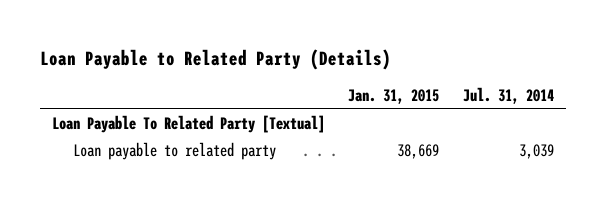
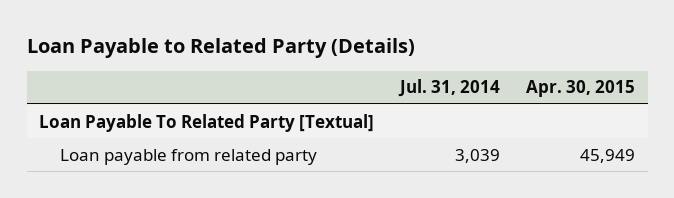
[348,89,440,105] Jan. 31, 2015 -> none
none -> [525,80,635,98] Apr. 30, 2015
[72,142,276,161] Loan payable to related party -> [59,148,317,165] Loan payable from related party

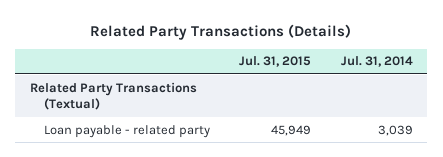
[26,38,415,59] Loan Payable to Related Party (Details) -> [90,23,352,40] Related Party Transactions (Details)
[525,80,635,98] Apr. 30, 2015 -> none
none -> [239,56,312,68] Jul. 31, 2015
[39,113,375,132] Loan Payable To Related Party [Textual] -> none
none -> [30,81,198,111] Related Party Transactions (Textual)
[59,148,317,165] Loan payable from related party -> [43,124,210,138] Loan payable - related party

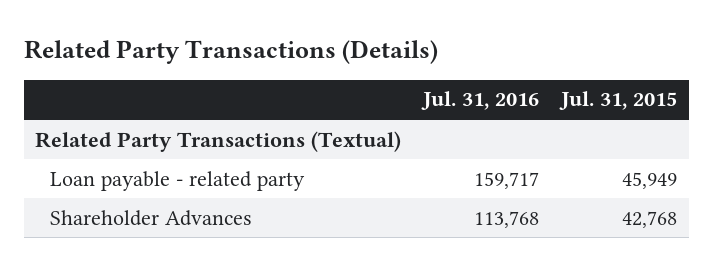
[340,56,413,68] Jul. 31, 2014 -> none
none -> [421,91,540,111] Jul. 31, 2016
none -> [50,209,253,226] Shareholder Advances

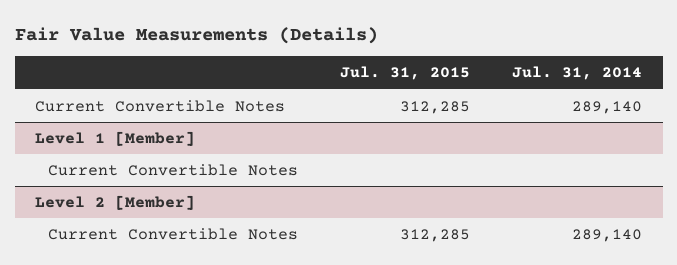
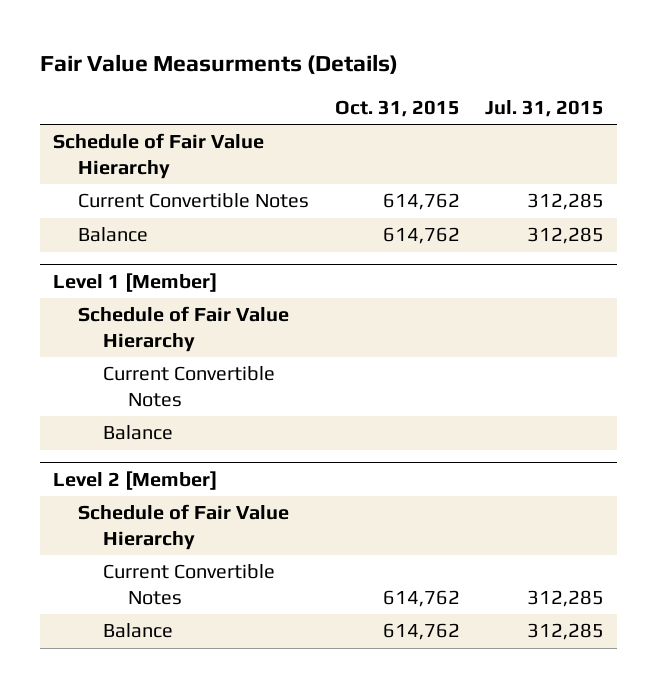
[14,26,378,44] Fair Value Measurements (Details) -> [39,53,398,74] Fair Value Measurments (Details)
[511,66,642,81] Jul. 31, 2014 -> none
none -> [334,99,460,117] Oct. 31, 2015
none -> [52,133,264,179] Schedule of Fair Value Hierarchy
none -> [77,227,148,243] Balance
none -> [77,306,289,352] Schedule of Fair Value Hierarchy
none -> [102,425,173,441] Balance
none -> [77,504,289,550] Schedule of Fair Value Hierarchy
none -> [102,623,173,639] Balance

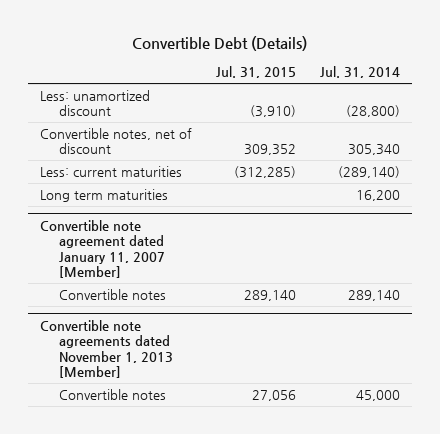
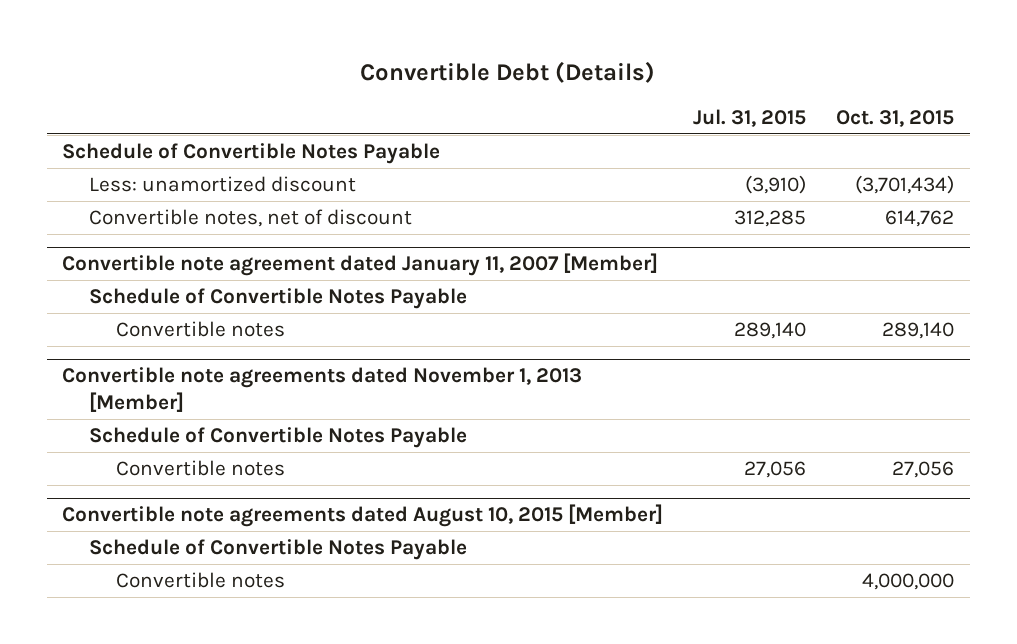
[320,66,401,79] Jul. 31, 2014 -> none
none -> [836,109,955,127] Oct. 31, 2015
none -> [62,143,441,165] Schedule of Convertible Notes Payable
[39,165,182,177] Less: current maturities -> none
[39,188,168,202] Long term maturities -> none
[243,144,296,156] 309,352 -> [734,210,807,228] 312,285
none -> [89,288,468,310] Schedule of Convertible Notes Payable
none -> [89,427,468,449] Schedule of Convertible Notes Payable
none -> [62,504,664,528] Convertible note agreements dated August 10, 2015 [Member]
none -> [89,539,468,561] Schedule of Convertible Notes Payable
none -> [115,572,285,589] Convertible notes

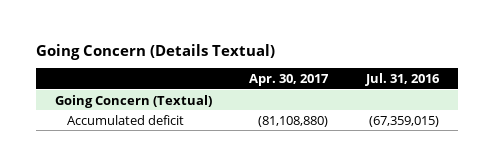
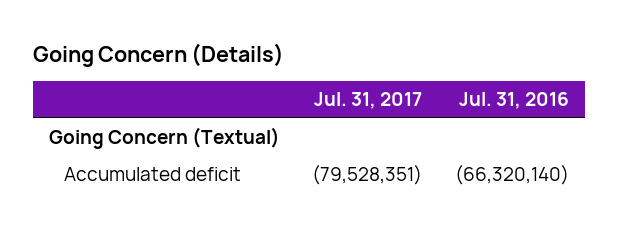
[36,43,276,60] Going Concern (Details Textual) -> [32,42,284,67] Going Concern (Details)
[249,74,330,87] Apr. 30, 2017 -> none
none -> [314,92,423,110] Jul. 31, 2017
[369,115,440,127] (67,359,015) -> [454,165,569,186] (66,320,140)

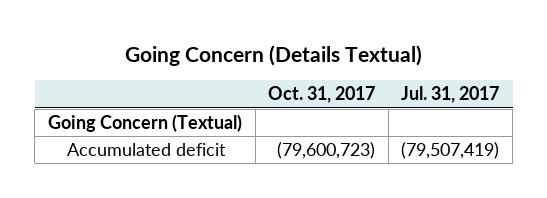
[32,42,284,67] Going Concern (Details) -> [124,45,422,67] Going Concern (Details Textual)
[458,92,569,110] Jul. 31, 2016 -> none
none -> [268,86,376,104] Oct. 31, 2017
[312,165,423,186] (79,528,351) -> [401,142,500,160] (79,507,419)

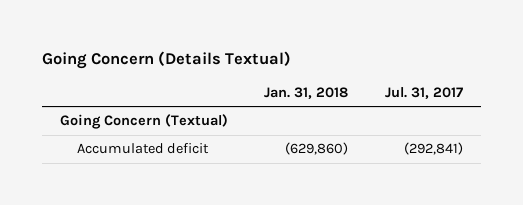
[268,86,376,104] Oct. 31, 2017 -> none
none -> [264,86,349,99] Jan. 31, 2018
[401,142,500,160] (79,507,419) -> [403,142,463,156] (292,841)

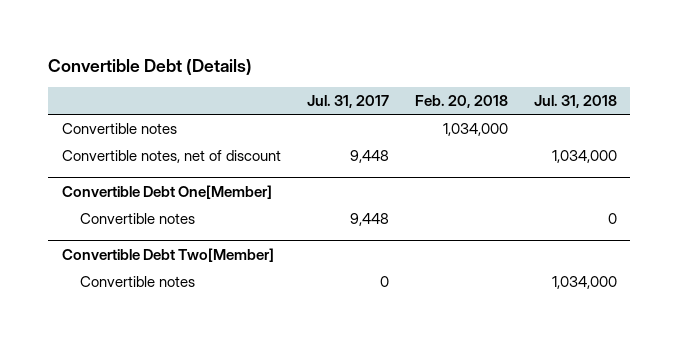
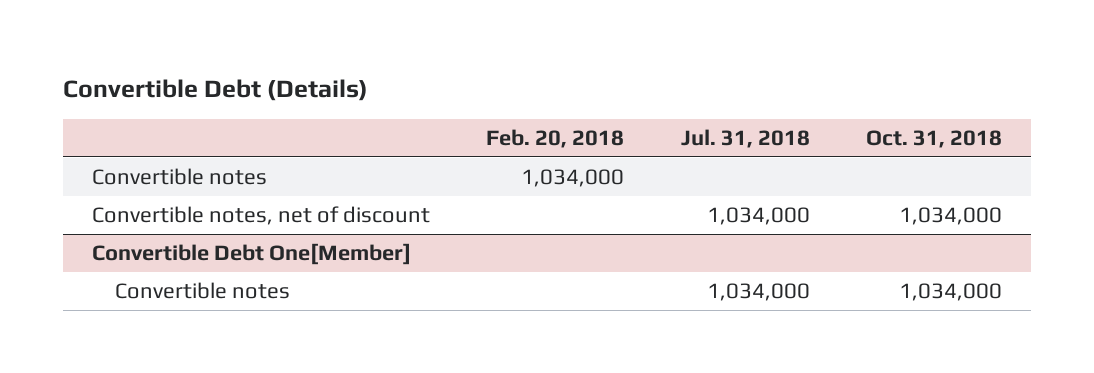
[306,95,389,109] Jul. 31, 2017 -> none
none -> [866,130,1003,149] Oct. 31, 2018
[79,213,195,225] Convertible notes -> none
[61,248,274,263] Convertible Debt Two[Member] -> none

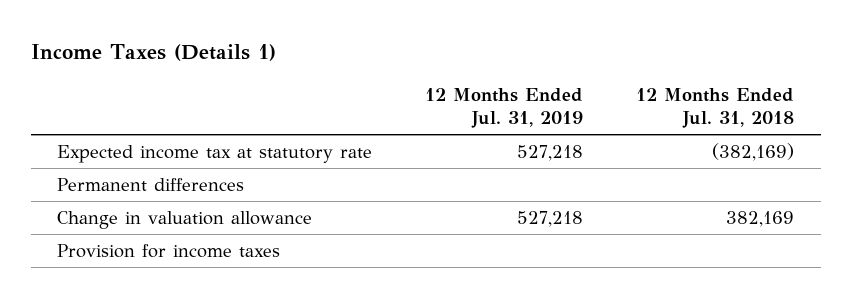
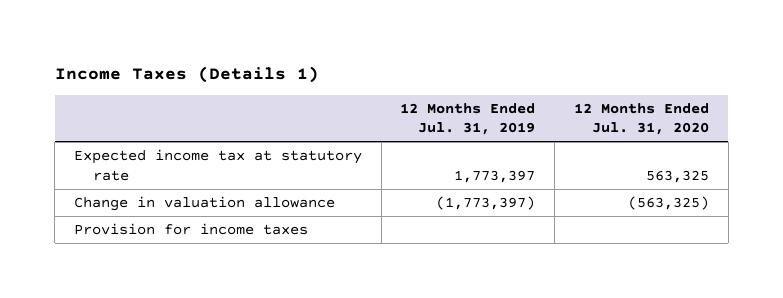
[636,87,795,128] 12 Months Ended Jul. 31, 2018 -> none
none -> [574,102,710,136] 12 Months Ended Jul. 31, 2020
[57,178,245,192] Permanent differences -> none
[517,145,584,162] 527,218 -> [454,169,536,183] 1,773,397
[517,211,584,228] 527,218 -> [436,196,536,211] (1,773,397)

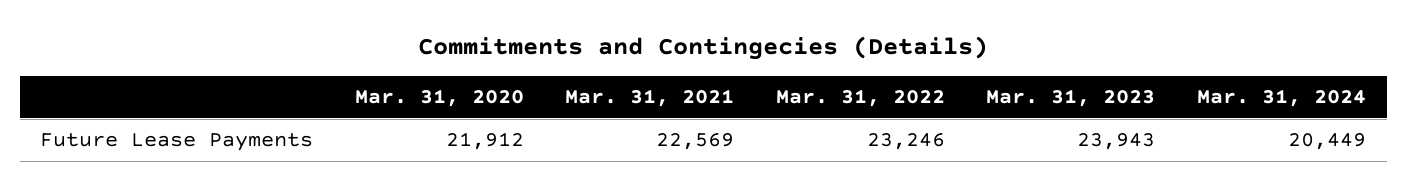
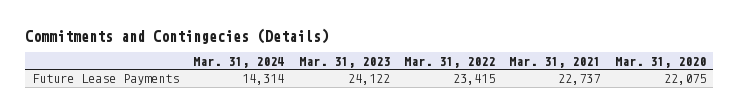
[445,132,524,151] 21,912 -> [663,74,706,86] 22,075
[656,133,735,151] 22,569 -> [558,74,601,86] 22,737
[866,133,945,151] 23,246 -> [453,74,496,86] 23,415
[1077,133,1156,151] 23,943 -> [347,74,390,86] 24,122
[1287,133,1366,151] 20,449 -> [242,74,285,86] 14,314

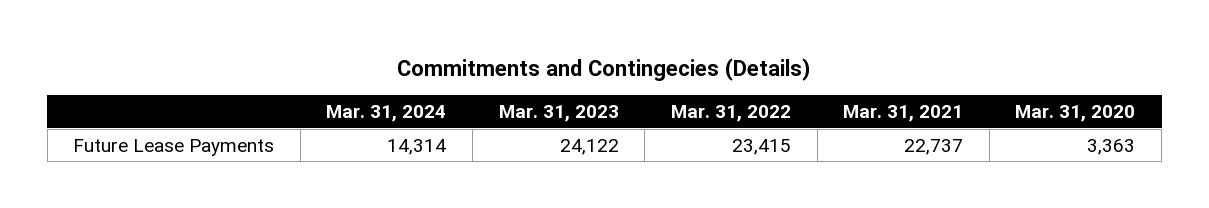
[663,74,706,86] 22,075 -> [1087,138,1136,155] 3,363

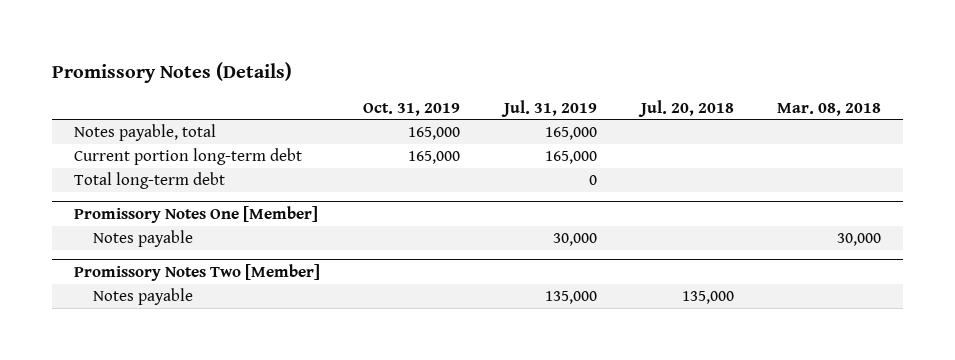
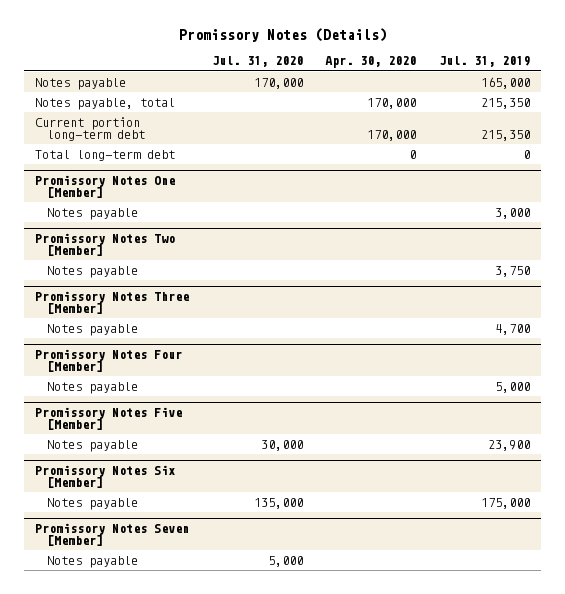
[363,102,461,116] Oct. 31, 2019 -> none
[637,99,734,117] Jul. 20, 2018 -> none
[777,102,882,116] Mar. 08, 2018 -> none
none -> [211,56,303,68] Jul. 31, 2020
none -> [325,56,417,69] Apr. 30, 2020
none -> [35,77,127,90] Notes payable
[545,127,598,141] 165,000 -> [481,97,531,109] 215,350
[545,151,598,165] 165,000 -> [481,130,531,142] 215,350
[553,233,598,247] 30,000 -> [495,207,531,219] 3,000
[545,291,598,305] 135,000 -> [495,265,531,277] 3,750
none -> [35,290,190,315] Promissory Notes Three [Member]
none -> [46,323,138,336] Notes payable
none -> [35,348,183,373] Promissory Notes Four [Member]
none -> [46,381,138,394] Notes payable
none -> [35,406,183,431] Promissory Notes Five [Member]
none -> [46,439,138,452] Notes payable
none -> [35,464,176,489] Promissory Notes Six [Member]
none -> [46,497,138,510] Notes payable
none -> [35,522,190,547] Promissory Notes Seven [Member]
none -> [46,555,138,568] Notes payable

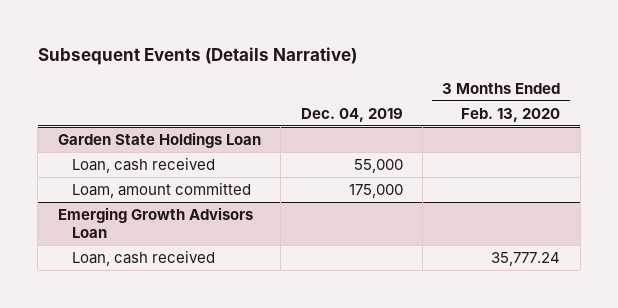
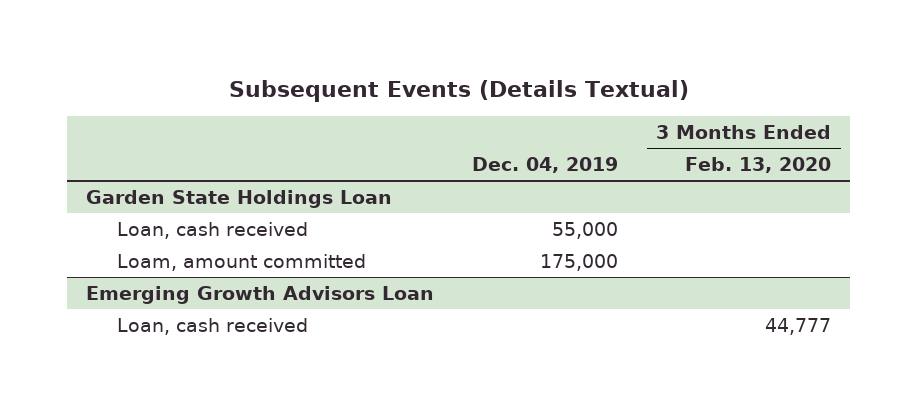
[37,47,357,66] Subsequent Events (Details Narrative) -> [228,79,689,102] Subsequent Events (Details Textual)
[491,251,561,266] 35,777.24 -> [765,318,832,336] 44,777

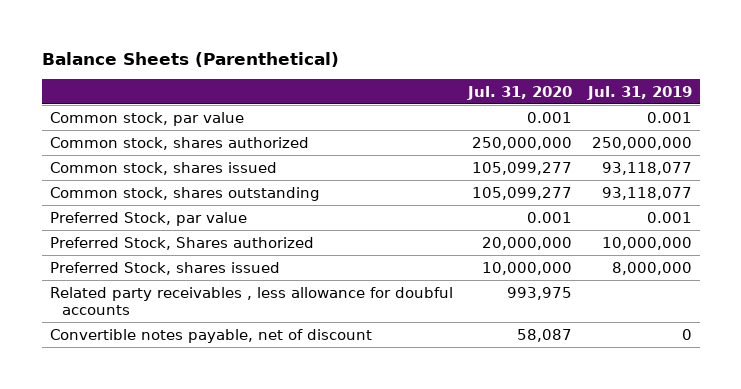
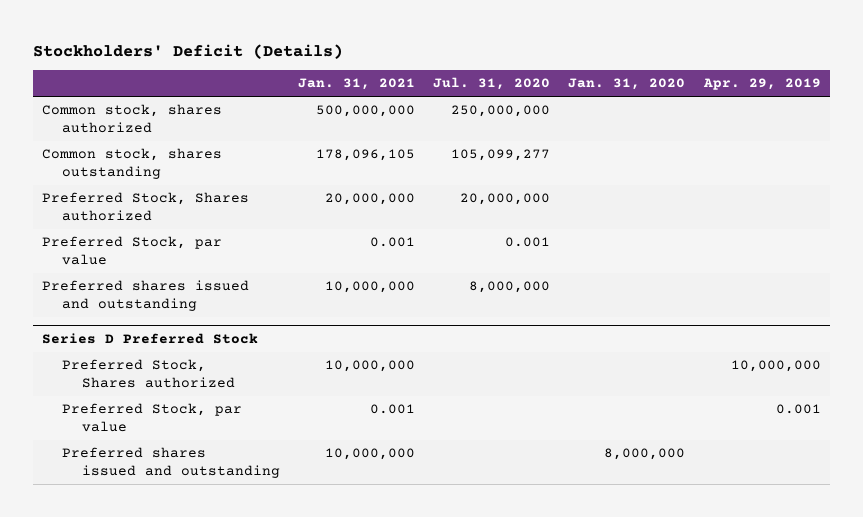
[41,51,339,67] Balance Sheets (Parenthetical) -> [32,43,343,59] Stockholders' Deficit (Details)
[586,85,692,100] Jul. 31, 2019 -> none
none -> [297,78,415,91] Jan. 31, 2021
none -> [568,78,686,91] Jan. 31, 2020
none -> [702,78,821,91] Apr. 29, 2019
[49,111,244,126] Common stock, par value -> none
[49,161,277,175] Common stock, shares issued -> none
[49,286,453,315] Related party receivables , less allowance for doubful accounts -> none
[49,328,372,343] Convertible notes payable, net of discount -> none
[49,211,247,226] Preferred Stock, par value -> [42,236,223,266] Preferred Stock, par value
[49,261,280,275] Preferred Stock, shares issued -> [42,280,250,312] Preferred shares issued and outstanding
[482,261,573,275] 10,000,000 -> [469,281,551,294] 8,000,000
none -> [42,333,259,345] Series D Preferred Stock
none -> [61,359,235,389] Preferred Stock, Shares authorized
none -> [61,403,242,433] Preferred Stock, par value
none -> [61,447,280,479] Preferred shares issued and outstanding

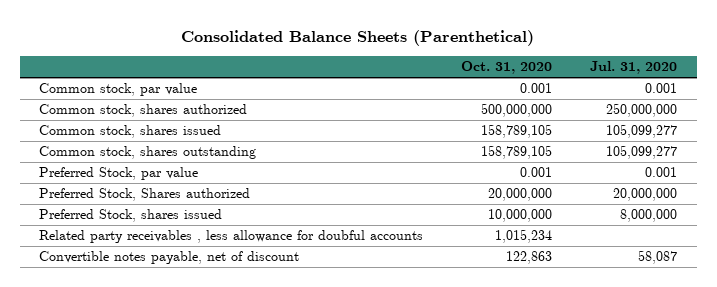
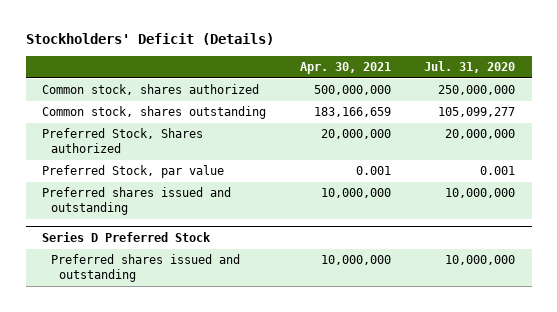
[181,29,535,46] Consolidated Balance Sheets (Parenthetical) -> [25,32,274,45] Stockholders' Deficit (Details)
[461,61,553,75] Oct. 31, 2020 -> none
none -> [299,62,391,75] Apr. 30, 2021
[39,83,198,97] Common stock, par value -> none
[39,125,222,139] Common stock, shares issued -> none
[39,230,424,244] Related party receivables , less allowance for doubful accounts -> none
[39,251,300,265] Convertible notes payable, net of discount -> none
[39,167,199,181] Preferred Stock, par value -> [42,165,225,179] Preferred Stock, par value
[39,209,223,223] Preferred Stock, shares issued -> [42,187,232,216] Preferred shares issued and outstanding
[620,209,678,223] 8,000,000 -> [445,188,516,199] 10,000,000
none -> [42,231,212,242] Series D Preferred Stock
none -> [50,254,240,283] Preferred shares issued and outstanding

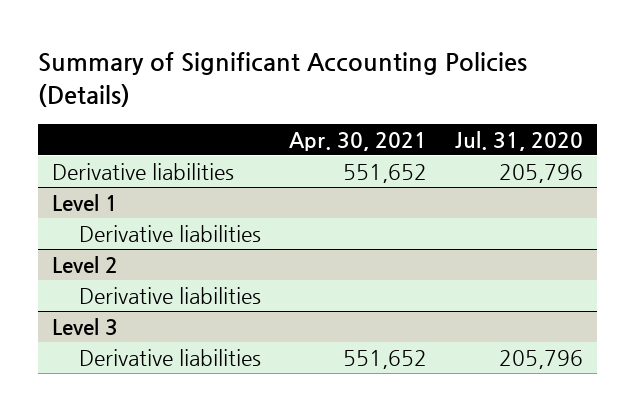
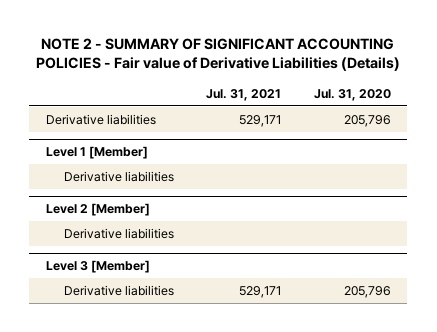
[37,52,527,107] Summary of Significant Accounting Policies (Details) -> [36,37,401,72] NOTE 2 - SUMMARY OF SIGNIFICANT ACCOUNTING POLICIES - Fair value of Derivative Liabilities (Details)
[289,131,428,151] Apr. 30, 2021 -> none
none -> [206,88,282,101] Jul. 31, 2021
[51,193,118,211] Level 1 -> [45,146,148,160] Level 1 [Member]
[51,255,118,273] Level 2 -> [45,203,150,217] Level 2 [Member]
[51,317,118,335] Level 3 -> [45,260,150,274] Level 3 [Member]

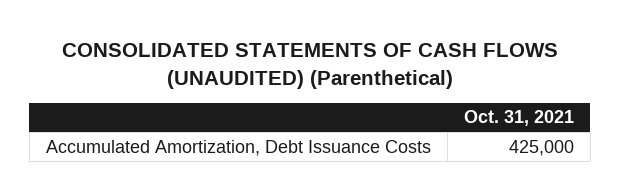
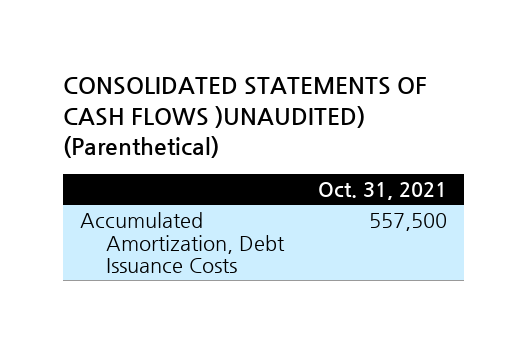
[61,42,558,89] CONSOLIDATED STATEMENTS OF CASH FLOWS (UNAUDITED) (Parenthetical) -> [62,77,427,159] CONSOLIDATED STATEMENTS OF CASH FLOWS )UNAUDITED) (Parenthetical)
[508,139,574,156] 425,000 -> [368,212,447,231] 557,500

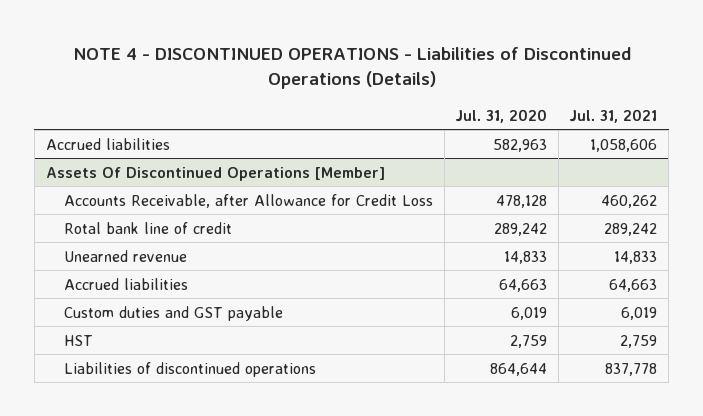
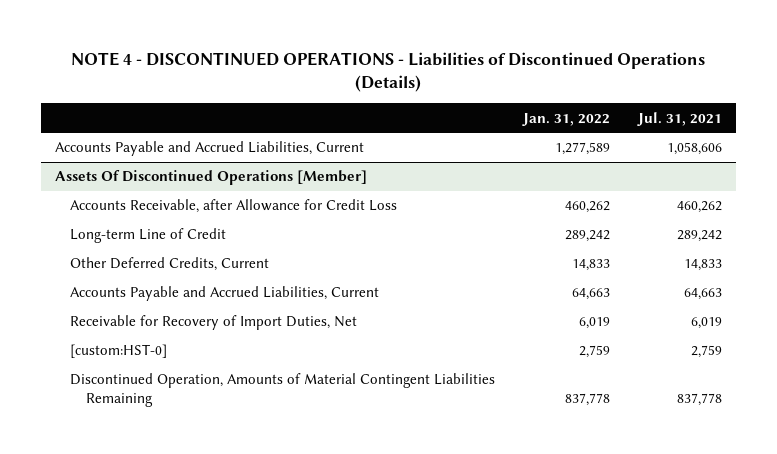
[455,108,548,123] Jul. 31, 2020 -> none
none -> [522,112,611,126] Jan. 31, 2022
[45,137,170,150] Accrued liabilities -> [55,141,365,157] Accounts Payable and Accrued Liabilities, Current
[63,221,232,234] Rotal bank line of credit -> [70,228,227,244] Long-term Line of Credit
[63,249,187,262] Unearned revenue -> [70,257,270,272] Other Deferred Credits, Current
[63,277,188,290] Accrued liabilities -> [70,286,380,302] Accounts Payable and Accrued Liabilities, Current
[63,305,283,321] Custom duties and GST payable -> [70,315,358,331] Receivable for Recovery of Import Duties, Net
[63,334,93,346] HST -> [70,344,168,359] [custom:HST-0]
[63,361,316,377] Liabilities of discontinued operations -> [70,373,496,408] Discontinued Operation, Amounts of Material Contingent Liabilities Remaining

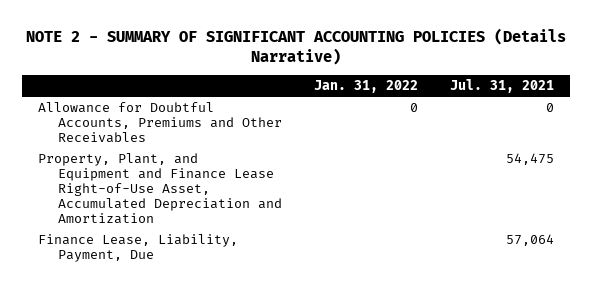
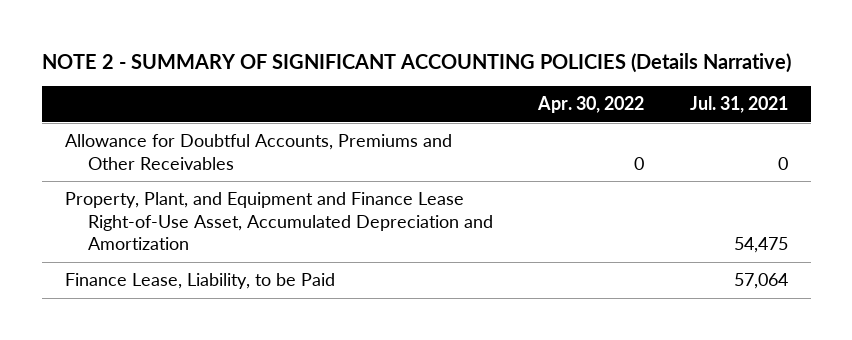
[313,80,418,94] Jan. 31, 2022 -> none
none -> [537,96,645,114] Apr. 30, 2022
[38,234,239,263] Finance Lease, Liability, Payment, Due -> [64,273,335,290] Finance Lease, Liability, to be Paid

